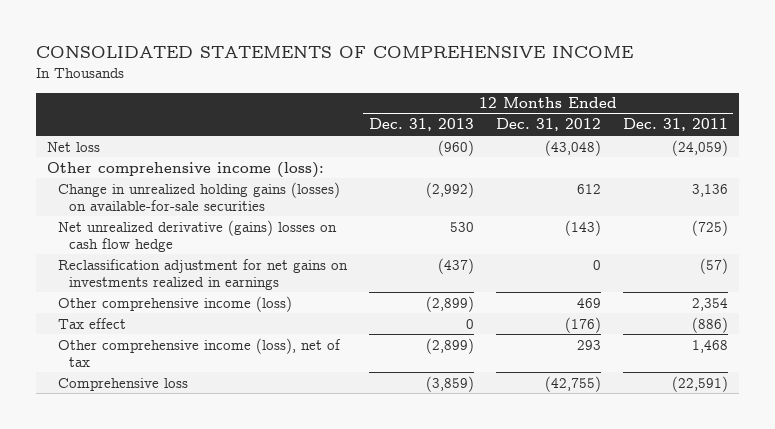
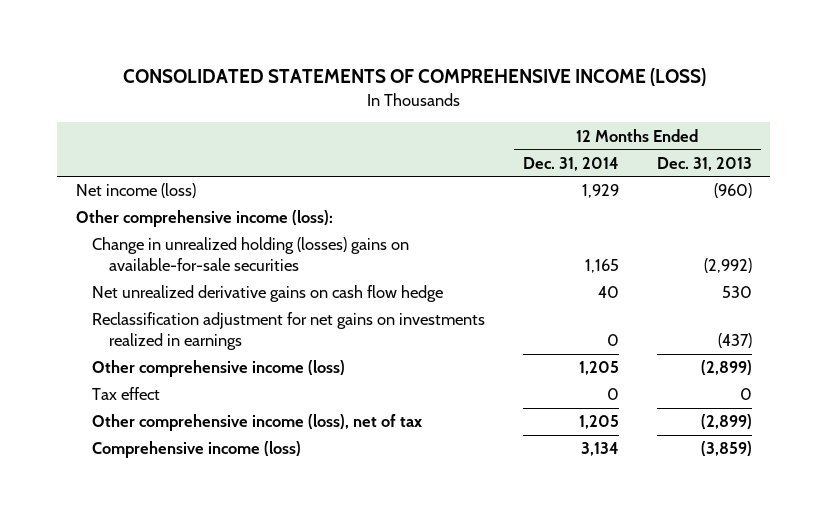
[35,46,633,59] CONSOLIDATED STATEMENTS OF COMPREHENSIVE INCOME -> [122,68,706,87] CONSOLIDATED STATEMENTS OF COMPREHENSIVE INCOME (LOSS)
[495,118,601,132] Dec. 31, 2012 -> none
[622,118,728,132] Dec. 31, 2011 -> none
none -> [522,156,619,171] Dec. 31, 2014
[46,141,100,152] Net loss -> [76,183,197,199] Net income (loss)
[57,181,340,211] Change in unrealized holding gains (losses) on available-for-sale securities -> [92,237,410,272] Change in unrealized holding (losses) gains on available-for-sale securities
[57,219,337,252] Net unrealized derivative (gains) losses on cash flow hedge -> [92,285,444,303] Net unrealized derivative gains on cash flow hedge
[57,377,188,391] Comprehensive loss -> [92,441,302,459] Comprehensive income (loss)

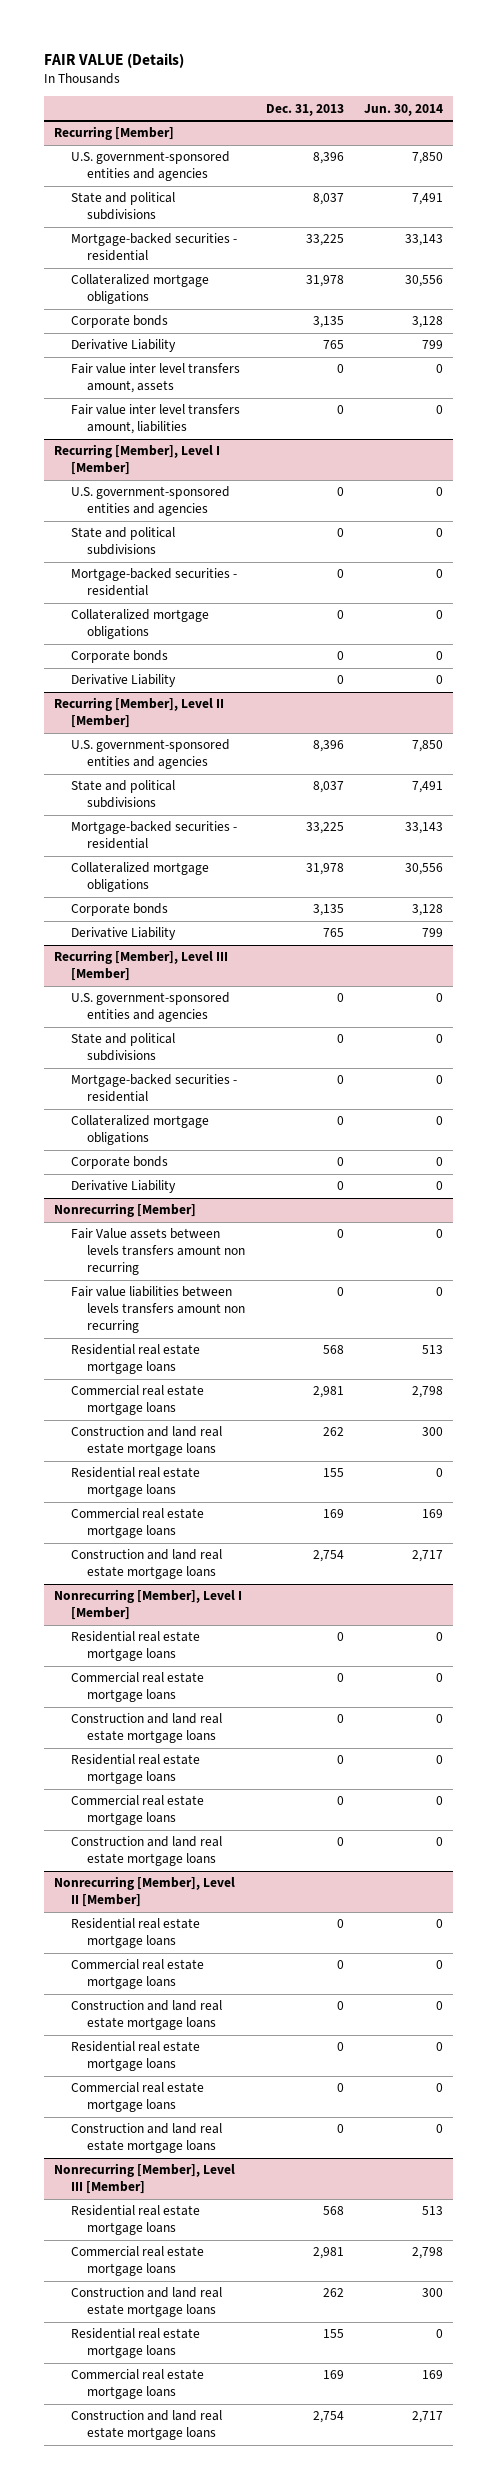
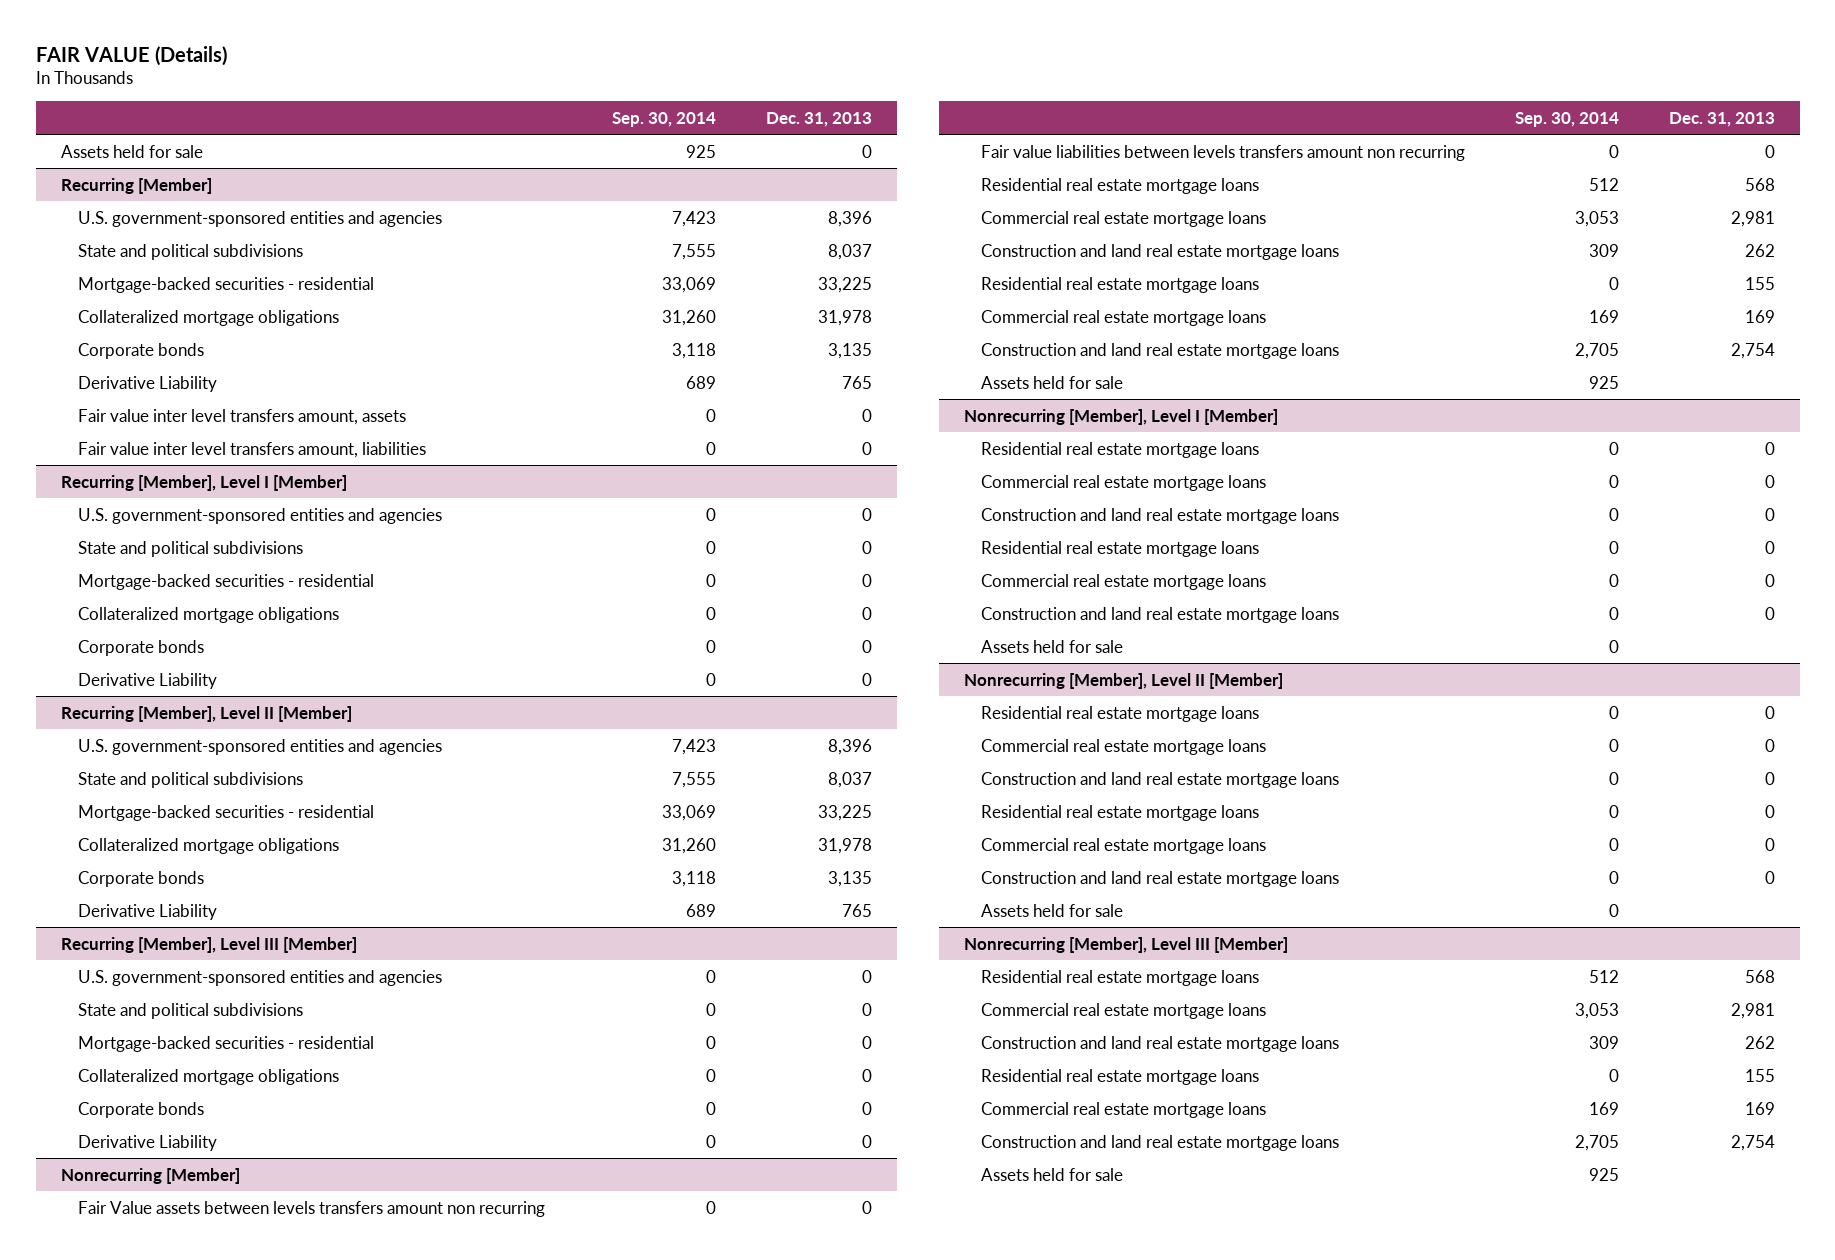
[364,103,444,116] Jun. 30, 2014 -> none
none -> [611,111,716,127] Sep. 30, 2014
none -> [60,144,203,158] Assets held for sale
none -> [980,375,1123,389] Assets held for sale
none -> [980,639,1123,653] Assets held for sale
none -> [980,903,1123,917] Assets held for sale
none -> [980,1167,1123,1181] Assets held for sale

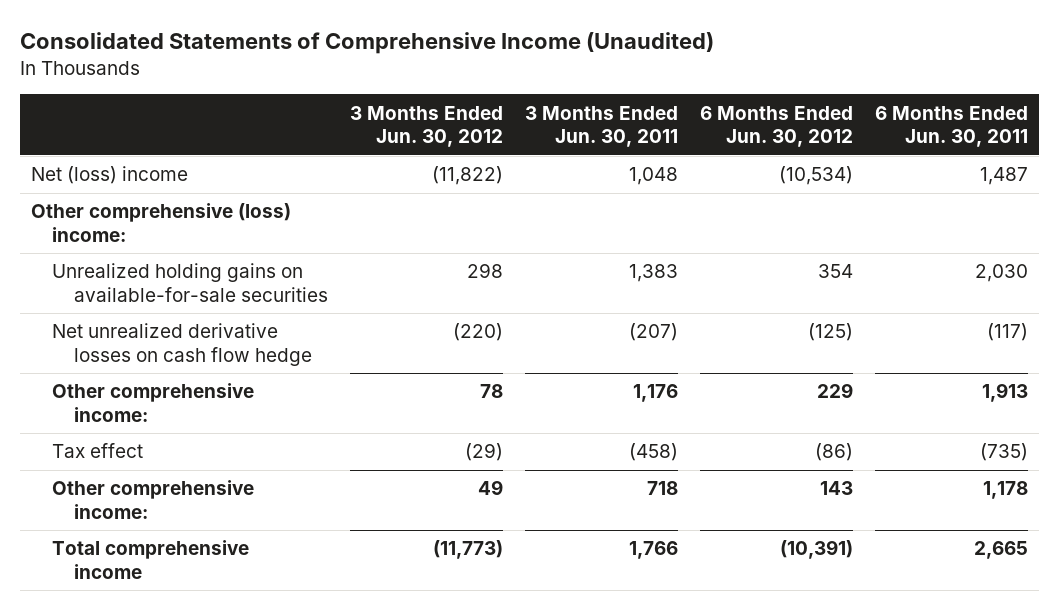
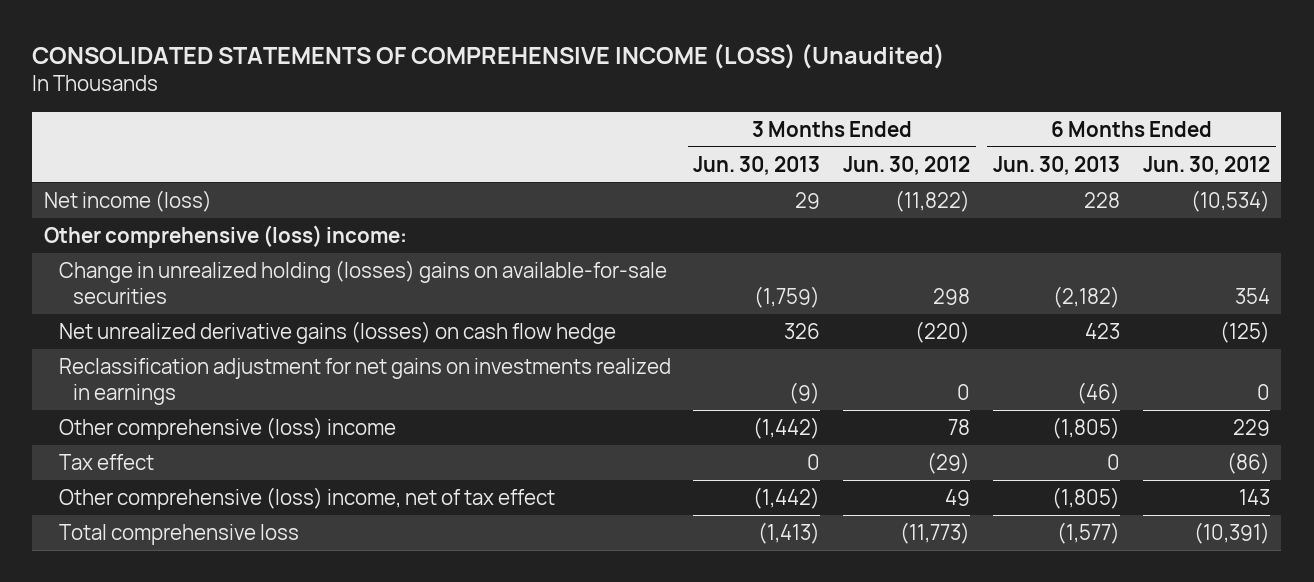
[19,32,714,55] Consolidated Statements of Comprehensive Income (Unaudited) -> [32,43,946,69] CONSOLIDATED STATEMENTS OF COMPREHENSIVE INCOME (LOSS) (Unaudited)
[525,105,679,148] 3 Months Ended Jun. 30, 2011 -> none
[875,105,1029,148] 6 Months Ended Jun. 30, 2011 -> none
none -> [693,155,821,175] Jun. 30, 2013
none -> [993,155,1121,175] Jun. 30, 2013
[30,166,188,185] Net (loss) income -> [43,189,212,212] Net income (loss)
[52,263,329,302] Unrealized holding gains on available-for-sale securities -> [58,259,667,304] Change in unrealized holding (losses) gains on available-for-sale securities
[52,323,313,366] Net unrealized derivative losses on cash flow hedge -> [58,320,616,344] Net unrealized derivative gains (losses) on cash flow hedge
none -> [58,357,671,405] Reclassification adjustment for net gains on investments realized in earnings
[52,383,255,422] Other comprehensive income: -> [58,416,396,440] Other comprehensive (loss) income
[52,480,255,519] Other comprehensive income: -> [58,486,555,510] Other comprehensive (loss) income, net of tax effect
[52,540,250,579] Total comprehensive income -> [58,523,299,545] Total comprehensive loss

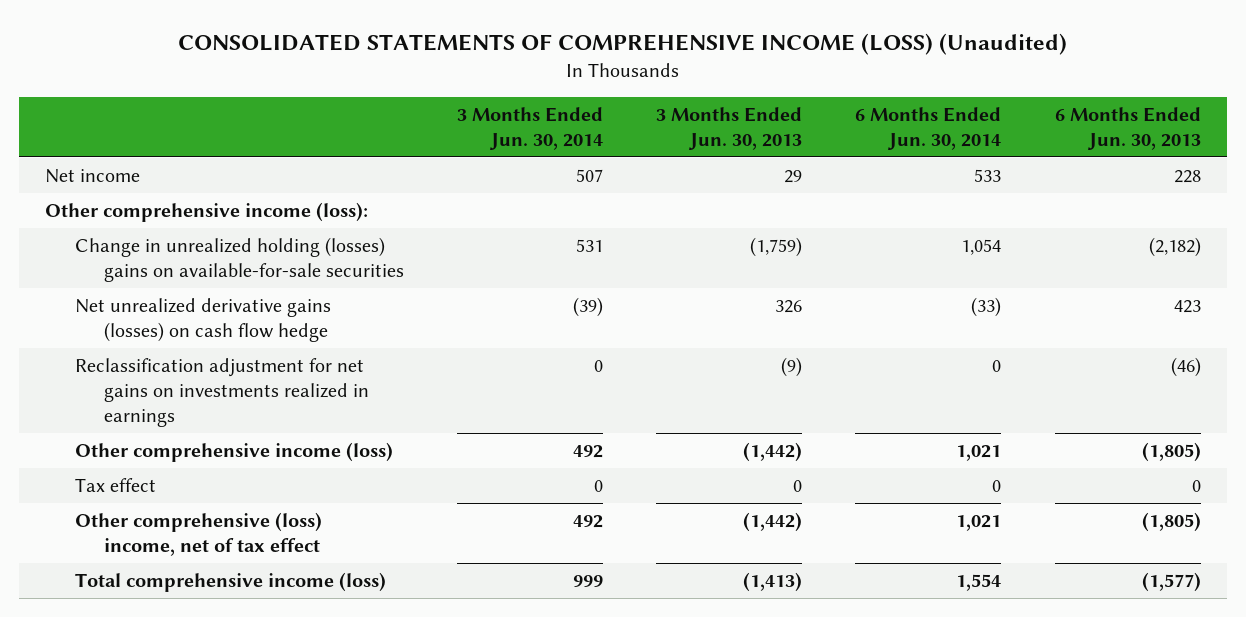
[843,155,971,175] Jun. 30, 2012 -> none
[1142,155,1270,175] Jun. 30, 2012 -> none
none -> [457,107,604,151] 3 Months Ended Jun. 30, 2014
none -> [855,107,1002,151] 6 Months Ended Jun. 30, 2014
[43,189,212,212] Net income (loss) -> [45,168,141,183] Net income
[43,224,407,248] Other comprehensive (loss) income: -> [45,201,369,222] Other comprehensive income (loss):
[58,416,396,440] Other comprehensive (loss) income -> [74,441,393,462] Other comprehensive income (loss)
[58,523,299,545] Total comprehensive loss -> [74,571,386,592] Total comprehensive income (loss)

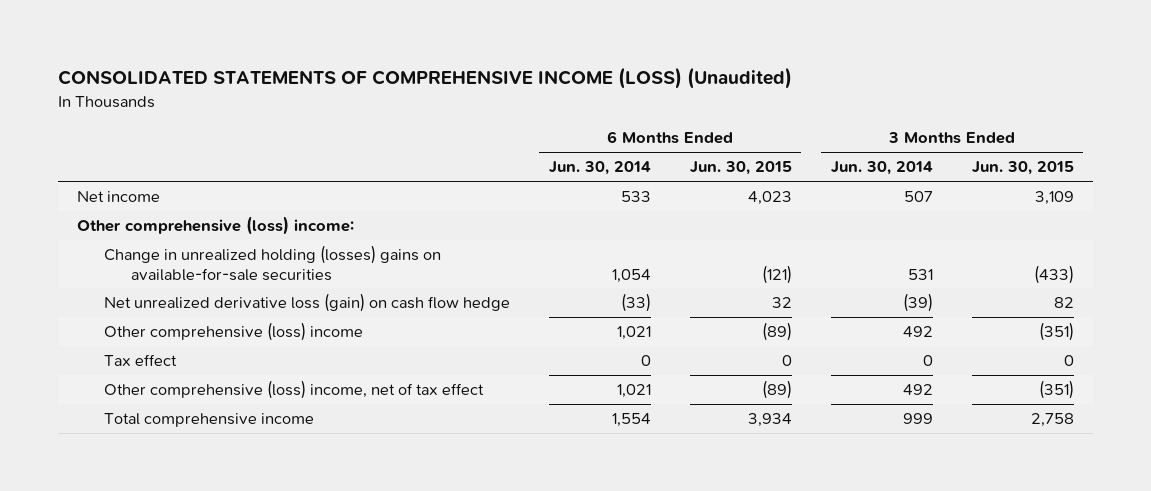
[656,107,803,151] 3 Months Ended Jun. 30, 2013 -> none
[1054,107,1201,151] 6 Months Ended Jun. 30, 2013 -> none
none -> [689,161,792,176] Jun. 30, 2015
none -> [971,161,1074,176] Jun. 30, 2015
[45,201,369,222] Other comprehensive income (loss): -> [77,216,355,236] Other comprehensive (loss) income:
[74,357,369,428] Reclassification adjustment for net gains on investments realized in earnings -> none
[74,297,331,342] Net unrealized derivative gains (losses) on cash flow hedge -> [104,293,511,313] Net unrealized derivative loss (gain) on cash flow hedge
[74,441,393,462] Other comprehensive income (loss) -> [104,322,364,342] Other comprehensive (loss) income
[74,571,386,592] Total comprehensive income (loss) -> [104,413,315,428] Total comprehensive income

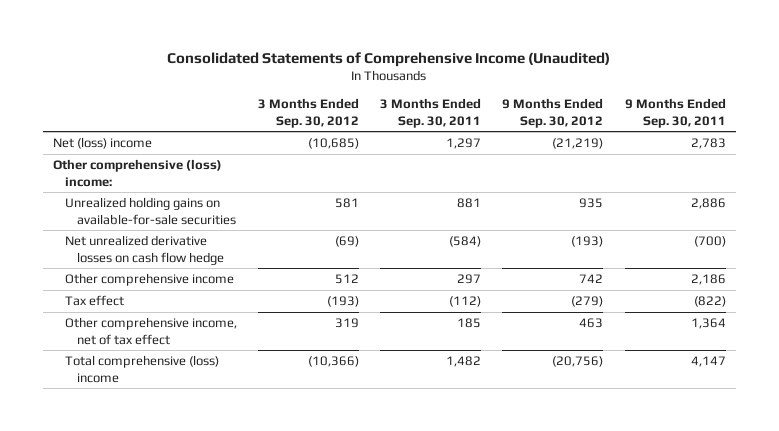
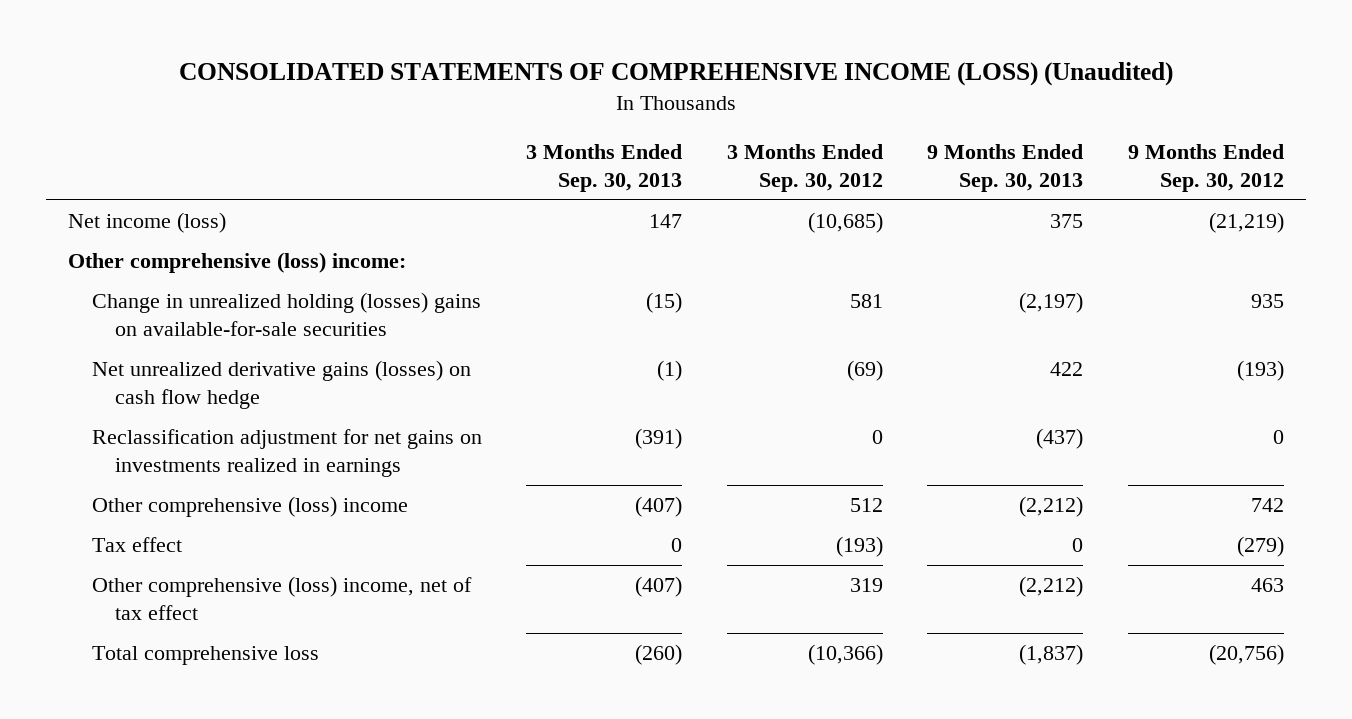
[167,51,611,67] Consolidated Statements of Comprehensive Income (Unaudited) -> [178,62,1173,87] CONSOLIDATED STATEMENTS OF COMPREHENSIVE INCOME (LOSS) (Unaudited)
[380,98,482,128] 3 Months Ended Sep. 30, 2011 -> none
[624,98,726,128] 9 Months Ended Sep. 30, 2011 -> none
none -> [526,144,683,192] 3 Months Ended Sep. 30, 2013
none -> [927,144,1084,192] 9 Months Ended Sep. 30, 2013
[53,137,153,150] Net (loss) income -> [68,212,227,234] Net income (loss)
[64,197,236,225] Unrealized holding gains on available-for-sale securities -> [91,292,481,337] Change in unrealized holding (losses) gains on available-for-sale securities
[64,235,224,265] Net unrealized derivative losses on cash flow hedge -> [91,360,471,410] Net unrealized derivative gains (losses) on cash flow hedge
none -> [91,429,482,478] Reclassification adjustment for net gains on investments realized in earnings
[64,273,234,287] Other comprehensive income -> [91,496,408,518] Other comprehensive (loss) income
[64,317,237,345] Other comprehensive income, net of tax effect -> [91,576,472,621] Other comprehensive (loss) income, net of tax effect
[64,355,219,383] Total comprehensive (loss) income -> [91,646,319,666] Total comprehensive loss

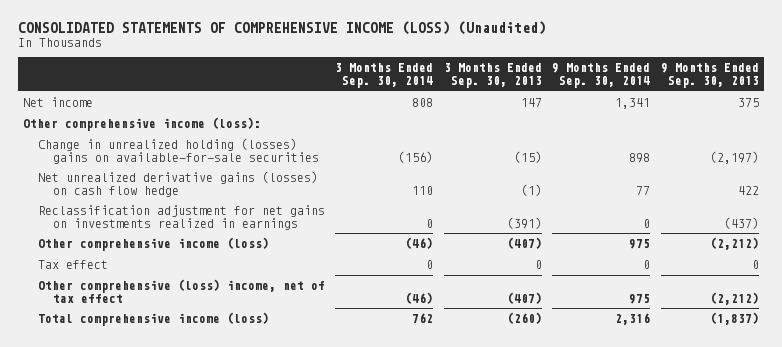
[726,144,883,192] 3 Months Ended Sep. 30, 2012 -> none
[1127,144,1284,192] 9 Months Ended Sep. 30, 2012 -> none
none -> [335,63,434,89] 3 Months Ended Sep. 30, 2014
none -> [552,63,651,89] 9 Months Ended Sep. 30, 2014
[68,212,227,234] Net income (loss) -> [22,97,93,108] Net income
[68,252,407,274] Other comprehensive (loss) income: -> [22,117,261,132] Other comprehensive income (loss):
[91,496,408,518] Other comprehensive (loss) income -> [37,237,269,252] Other comprehensive income (loss)
[91,646,319,666] Total comprehensive loss -> [37,312,269,327] Total comprehensive income (loss)

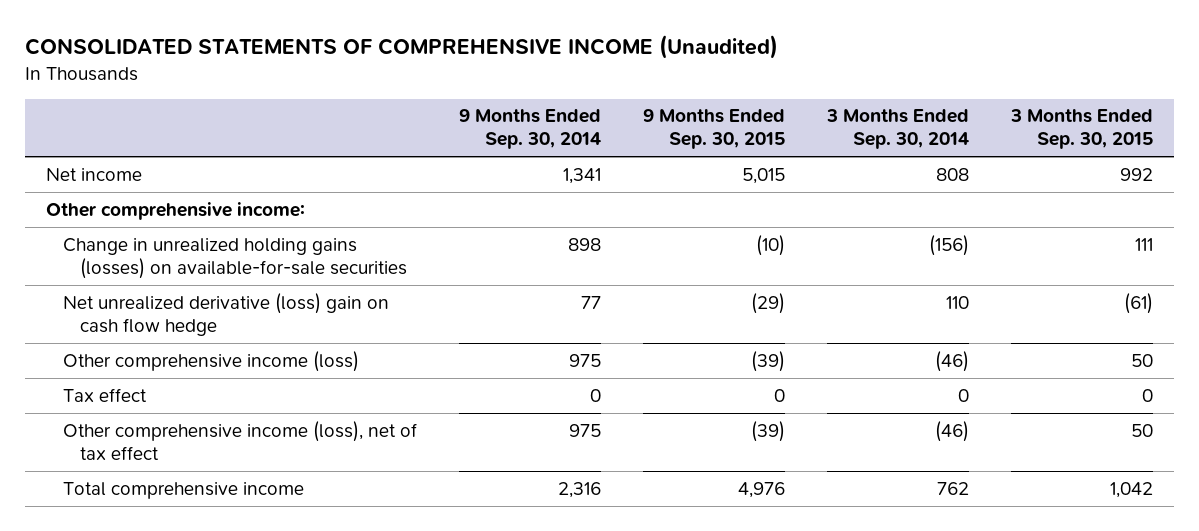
[17,21,546,36] CONSOLIDATED STATEMENTS OF COMPREHENSIVE INCOME (LOSS) (Unaudited) -> [25,35,779,60] CONSOLIDATED STATEMENTS OF COMPREHENSIVE INCOME (Unaudited)
[443,63,542,89] 3 Months Ended Sep. 30, 2013 -> none
[661,63,760,89] 9 Months Ended Sep. 30, 2013 -> none
none -> [642,109,785,150] 9 Months Ended Sep. 30, 2015
none -> [1009,109,1153,150] 3 Months Ended Sep. 30, 2015
[37,205,325,230] Reclassification adjustment for net gains on investments realized in earnings -> none
[22,117,261,132] Other comprehensive income (loss): -> [46,201,306,220] Other comprehensive income:
[37,138,319,164] Change in unrealized holding (losses) gains on available-for-sale securities -> [62,237,407,279] Change in unrealized holding gains (losses) on available-for-sale securities
[37,171,318,197] Net unrealized derivative gains (losses) on cash flow hedge -> [62,292,389,336] Net unrealized derivative (loss) gain on cash flow hedge
[37,279,325,303] Other comprehensive (loss) income, net of tax effect -> [62,420,417,460] Other comprehensive income (loss), net of tax effect
[37,312,269,327] Total comprehensive income (loss) -> [62,481,304,499] Total comprehensive income

